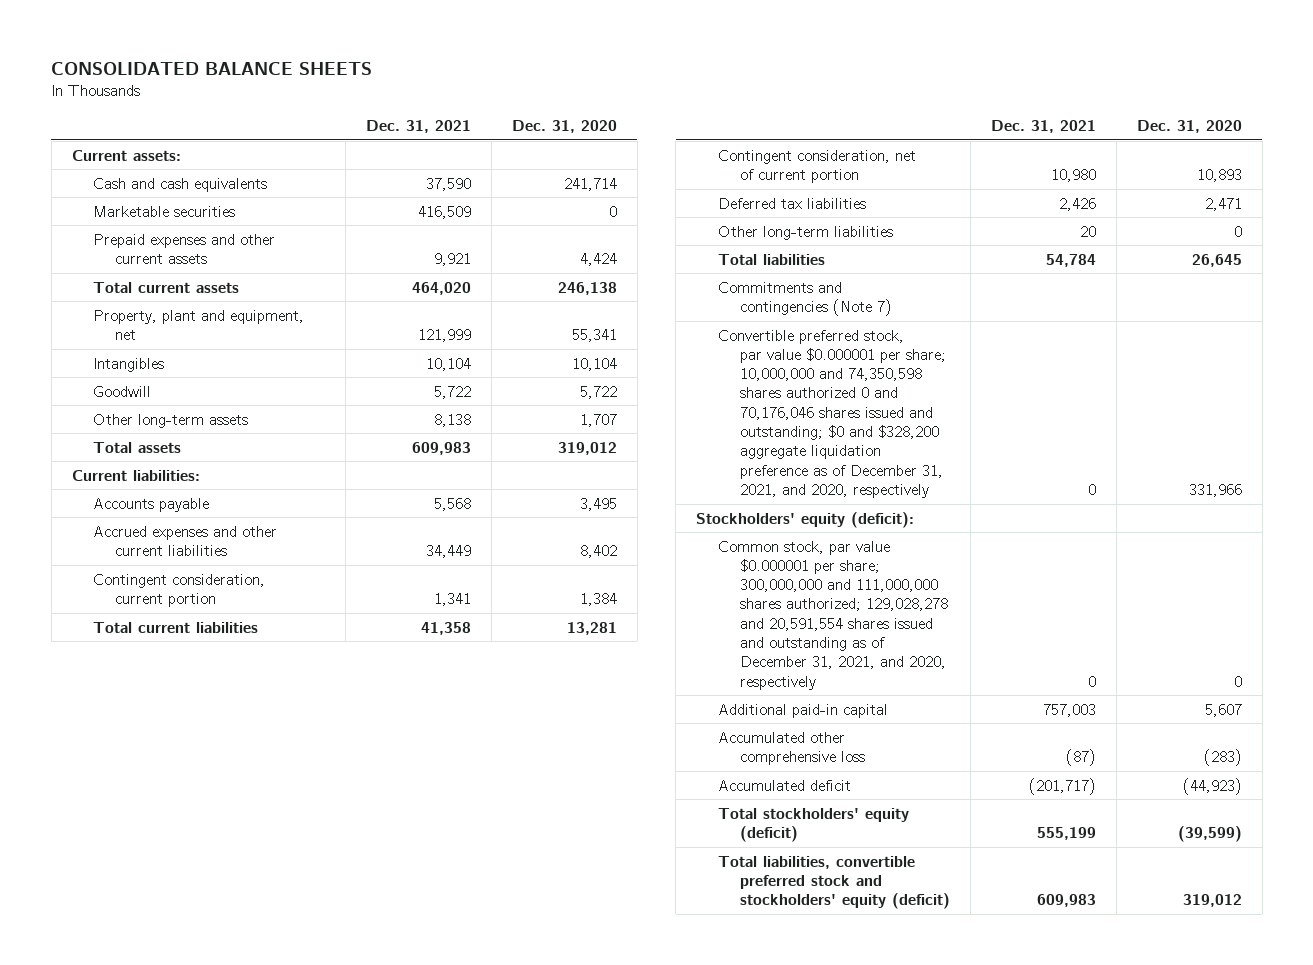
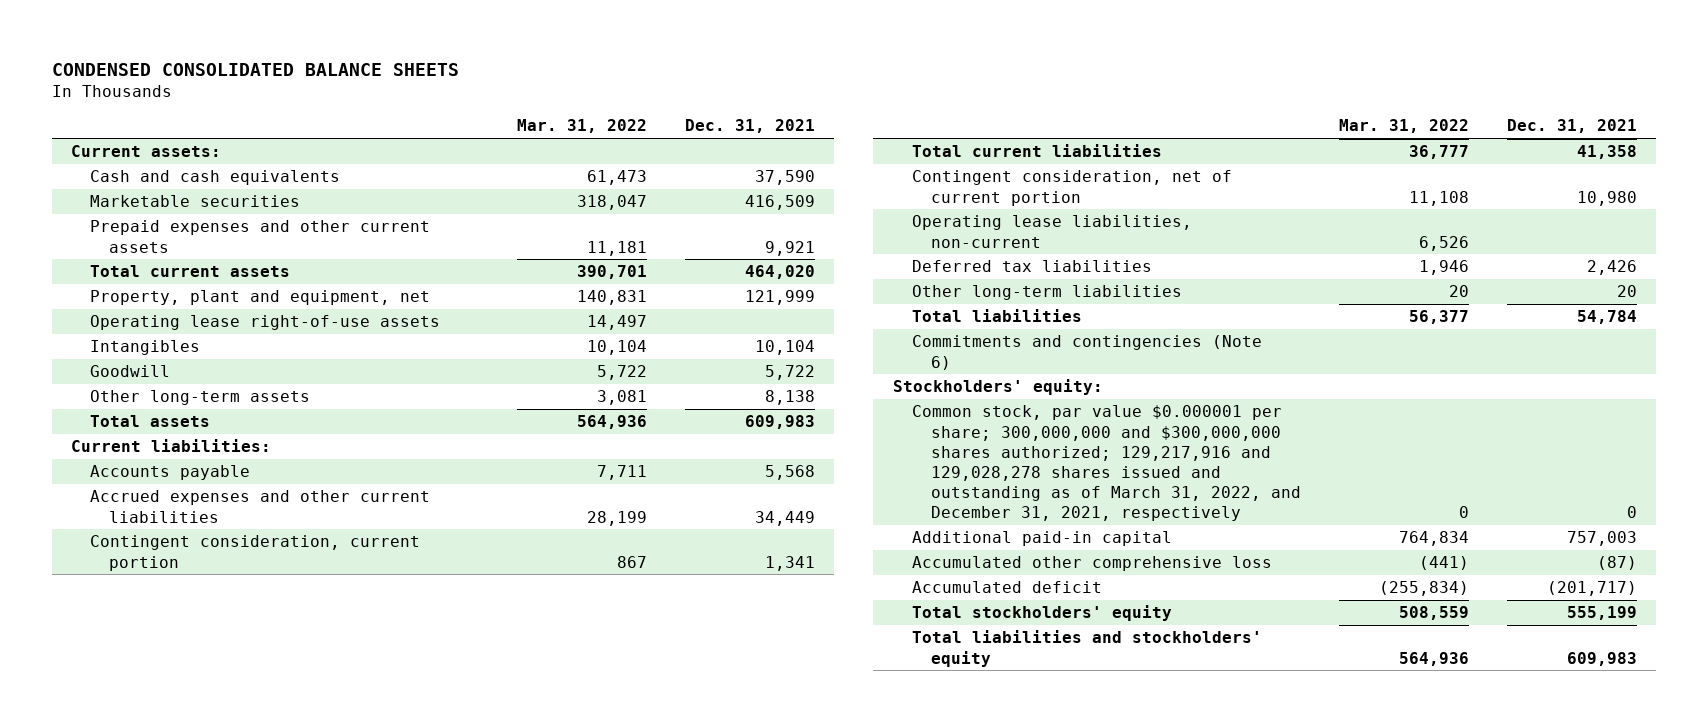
[51,62,373,76] CONSOLIDATED BALANCE SHEETS -> [51,63,459,77] CONDENSED CONSOLIDATED BALANCE SHEETS
[511,119,617,133] Dec. 31, 2020 -> none
none -> [517,119,648,134] Mar. 31, 2022
none -> [89,315,440,331] Operating lease right-of-use assets
none -> [911,215,1192,248] Operating lease liabilities, non-current
[717,329,946,498] Convertible preferred stock, par value $0.000001 per share; 10,000,000 and 74,350,598 shares authorized 0 and 70,176,046 shares issued and outstanding; $0 and $328,200 aggregate liquidation preference as of December 31, 2021, and 2020, respectively -> none
[717,281,892,316] Commitments and contingencies (Note 7) -> [911,335,1262,370] Commitments and contingencies (Note 6)
[696,511,915,528] Stockholders' equity (deficit): -> [892,379,1103,396] Stockholders' equity:
[717,540,948,690] Common stock, par value $0.000001 per share; 300,000,000 and 111,000,000 shares authorized; 129,028,278 and 20,591,554 shares issued and outstanding as of December 31, 2021, and 2020, respectively -> [911,405,1301,522] Common stock, par value $0.000001 per share; 300,000,000 and $300,000,000 shares authorized; 129,217,916 and 129,028,278 shares issued and outstanding as of March 31, 2022, and December 31, 2021, respectively
[717,807,909,842] Total stockholders' equity (deficit) -> [911,605,1172,622] Total stockholders' equity
[717,855,950,910] Total liabilities, convertible preferred stock and stockholders' equity (deficit) -> [911,630,1262,667] Total liabilities and stockholders' equity

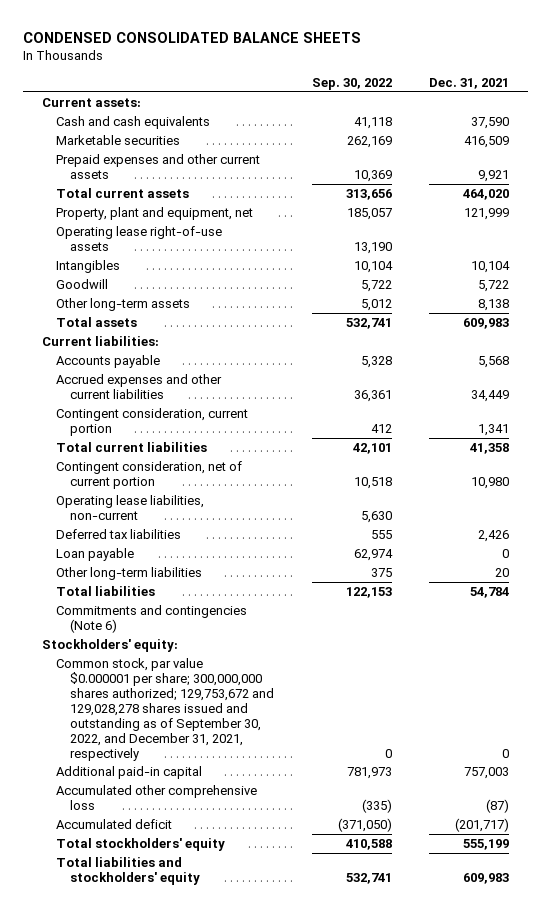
[517,119,648,134] Mar. 31, 2022 -> none
none -> [311,78,392,91] Sep. 30, 2022
none -> [56,547,135,561] Loan payable
[911,405,1301,522] Common stock, par value $0.000001 per share; 300,000,000 and $300,000,000 shares authorized; 129,217,916 and 129,028,278 shares issued and outstanding as of March 31, 2022, and December 31, 2021, respectively -> [56,657,275,761] Common stock, par value $0.000001 per share; 300,000,000 shares authorized; 129,753,672 and 129,028,278 shares issued and outstanding as of September 30, 2022, and December 31, 2021, respectively

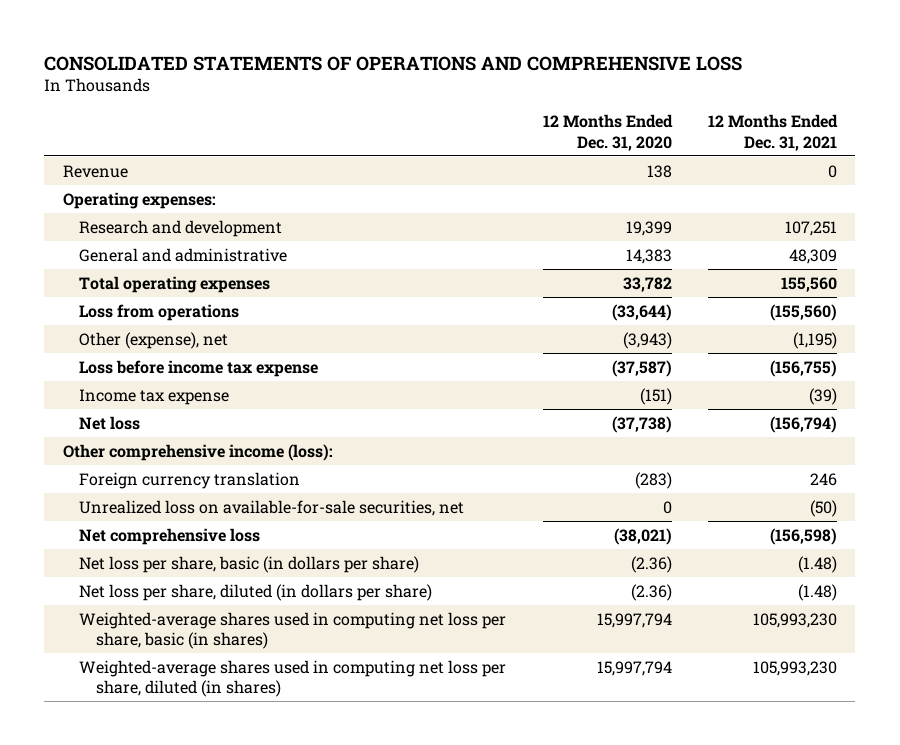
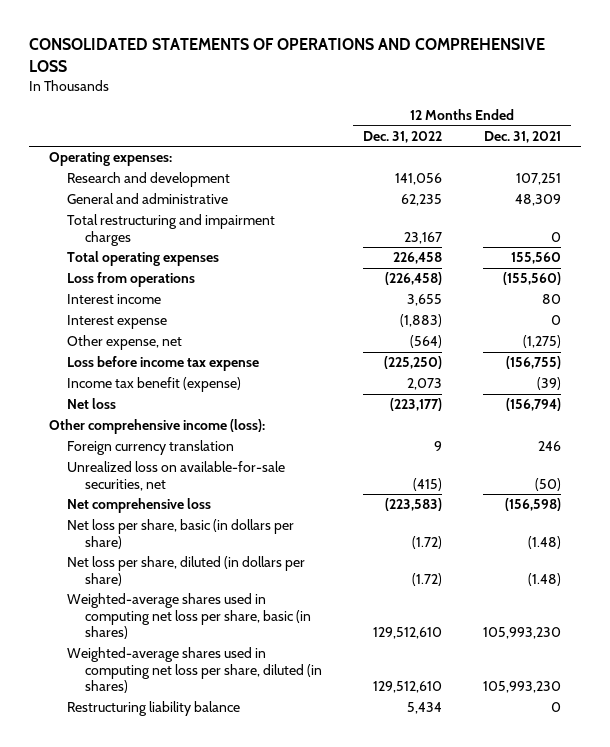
[542,114,673,151] 12 Months Ended Dec. 31, 2020 -> none
none -> [362,130,442,143] Dec. 31, 2022
[62,164,128,178] Revenue -> none
none -> [67,214,276,246] Total restructuring and impairment charges
none -> [67,294,162,305] Interest income
none -> [67,315,168,330] Interest expense
[79,331,229,349] Other (expense), net -> [67,335,183,351] Other expense, net
[793,331,838,349] (1,195) -> [522,335,561,349] (1,275)
[79,388,230,405] Income tax expense -> [67,377,242,393] Income tax benefit (expense)
none -> [67,701,241,717] Restructuring liability balance

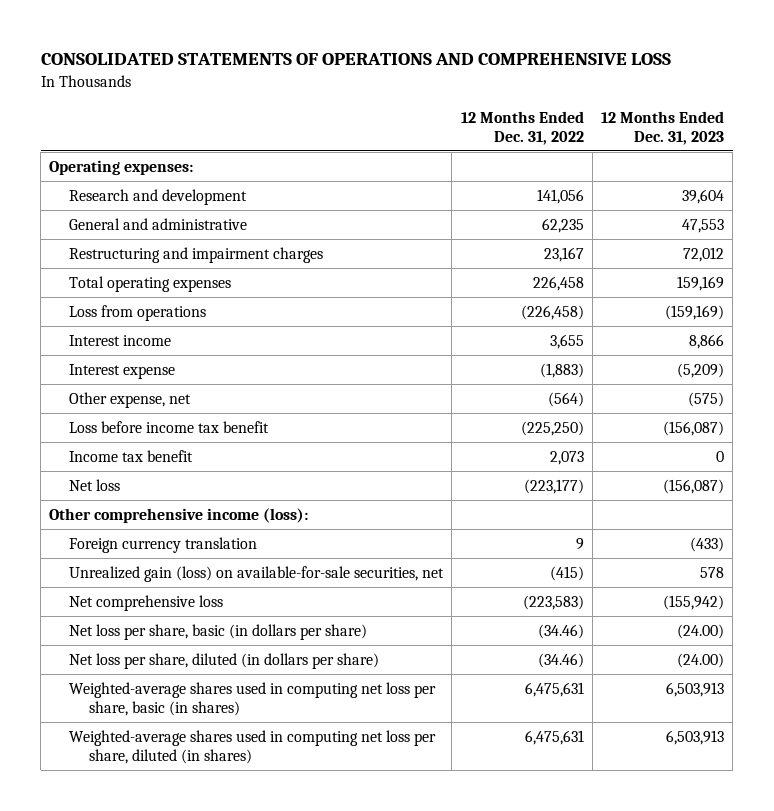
[483,130,561,143] Dec. 31, 2021 -> none
none -> [601,110,725,145] 12 Months Ended Dec. 31, 2023
[67,214,276,246] Total restructuring and impairment charges -> [69,246,324,263] Restructuring and impairment charges
[67,356,260,372] Loss before income tax expense -> [69,420,270,433] Loss before income tax benefit
[67,377,242,393] Income tax benefit (expense) -> [69,449,194,462] Income tax benefit
[67,461,286,491] Unrealized loss on available-for-sale securities, net -> [69,565,445,582] Unrealized gain (loss) on available-for-sale securities, net
[67,701,241,717] Restructuring liability balance -> none
[411,535,442,549] (1.72) -> [537,623,584,639] (34.46)
[411,572,442,586] (1.72) -> [537,652,584,668] (34.46)
[372,627,442,640] 129,512,610 -> [524,681,584,697] 6,475,631
[372,681,442,694] 129,512,610 -> [524,729,584,745] 6,475,631

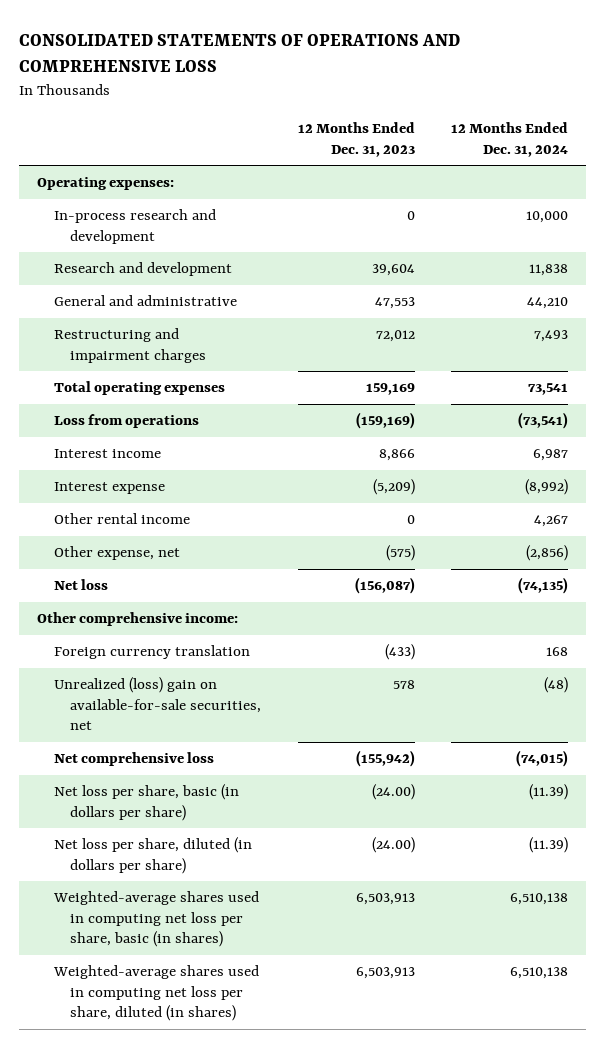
[460,110,584,145] 12 Months Ended Dec. 31, 2022 -> none
none -> [450,122,568,157] 12 Months Ended Dec. 31, 2024
none -> [53,209,216,244] In-process research and development
none -> [53,513,190,525] Other rental income
[69,420,270,433] Loss before income tax benefit -> none
[69,449,194,462] Income tax benefit -> none
[49,507,309,523] Other comprehensive income (loss): -> [37,612,239,627] Other comprehensive income:
[69,565,445,582] Unrealized gain (loss) on available-for-sale securities, net -> [53,677,262,731] Unrealized (loss) gain on available-for-sale securities, net

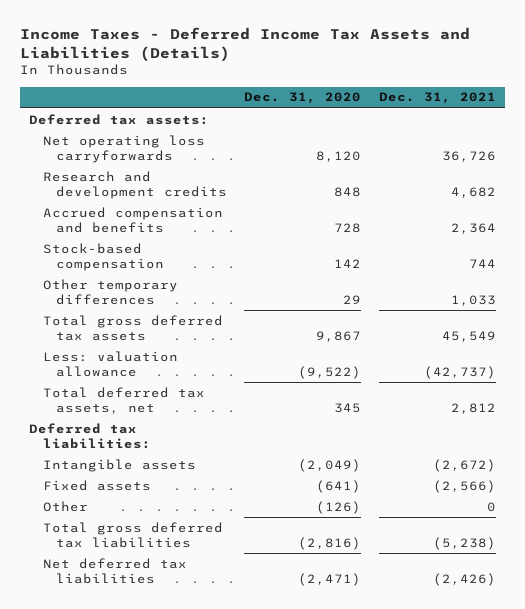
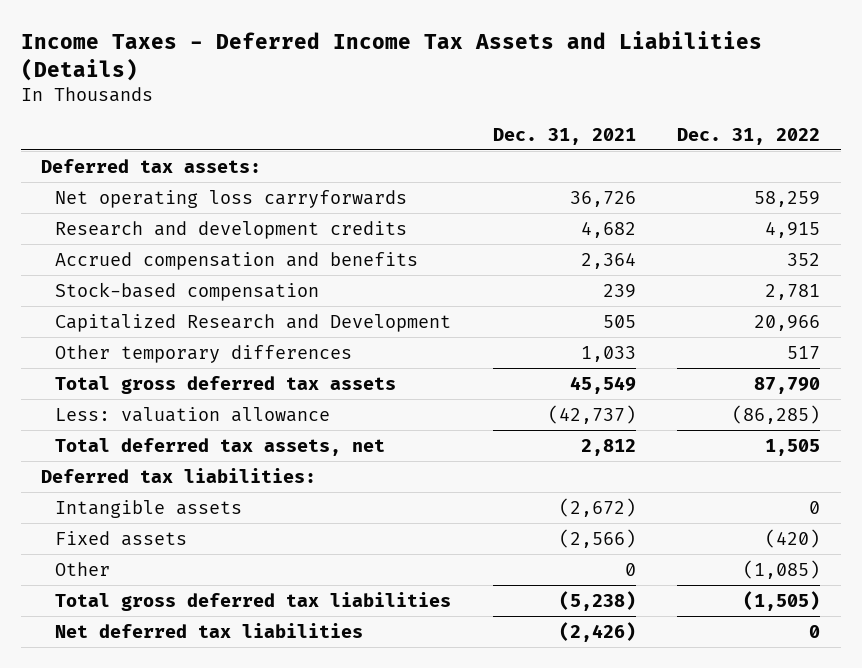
[244,92,362,105] Dec. 31, 2020 -> none
none -> [677,127,821,145] Dec. 31, 2022
[468,258,496,268] 744 -> [602,283,636,298] 239
none -> [55,313,452,332] Capitalized Research and Development

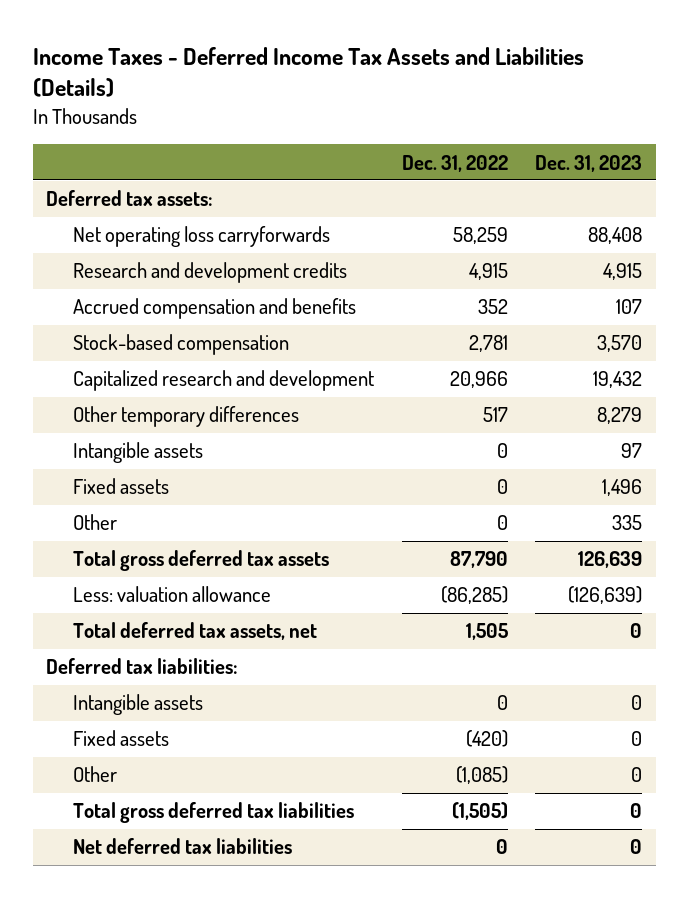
[492,127,636,145] Dec. 31, 2021 -> none
none -> [534,154,642,172] Dec. 31, 2023
[55,313,452,332] Capitalized Research and Development -> [73,370,375,392] Capitalized research and development
none -> [73,442,204,464] Intangible assets
none -> [73,478,170,495] Fixed assets
none -> [73,514,118,531] Other

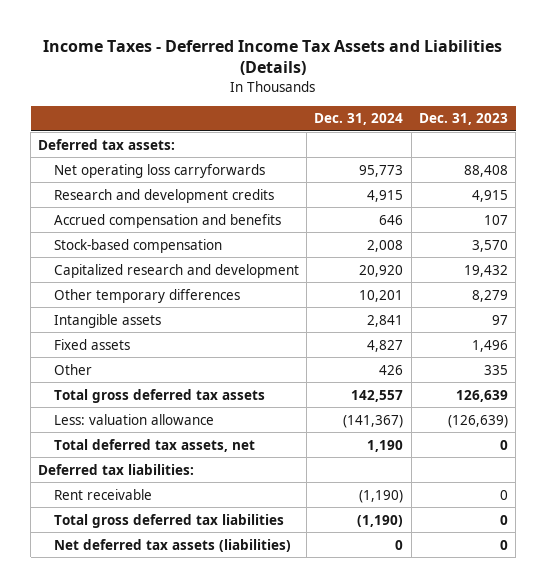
[401,154,508,172] Dec. 31, 2022 -> none
none -> [314,113,404,126] Dec. 31, 2024
[73,694,204,716] Intangible assets -> none
[73,730,170,747] Fixed assets -> none
[73,766,118,783] Other -> none
none -> [53,488,152,500] Rent receivable
[73,838,293,855] Net deferred tax liabilities -> [53,538,291,552] Net deferred tax assets (liabilities)

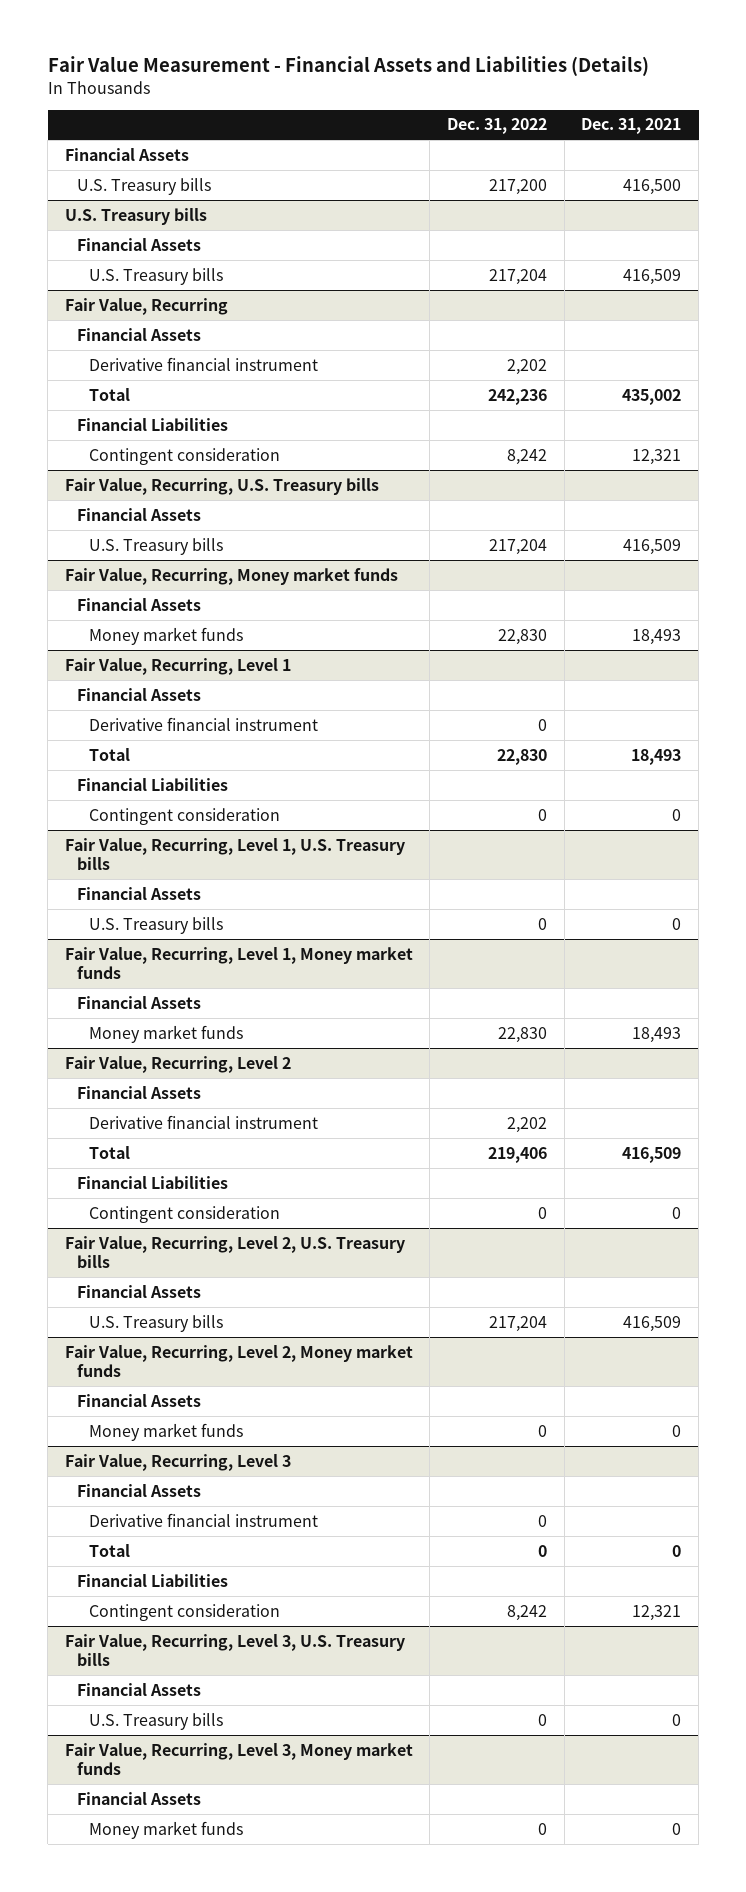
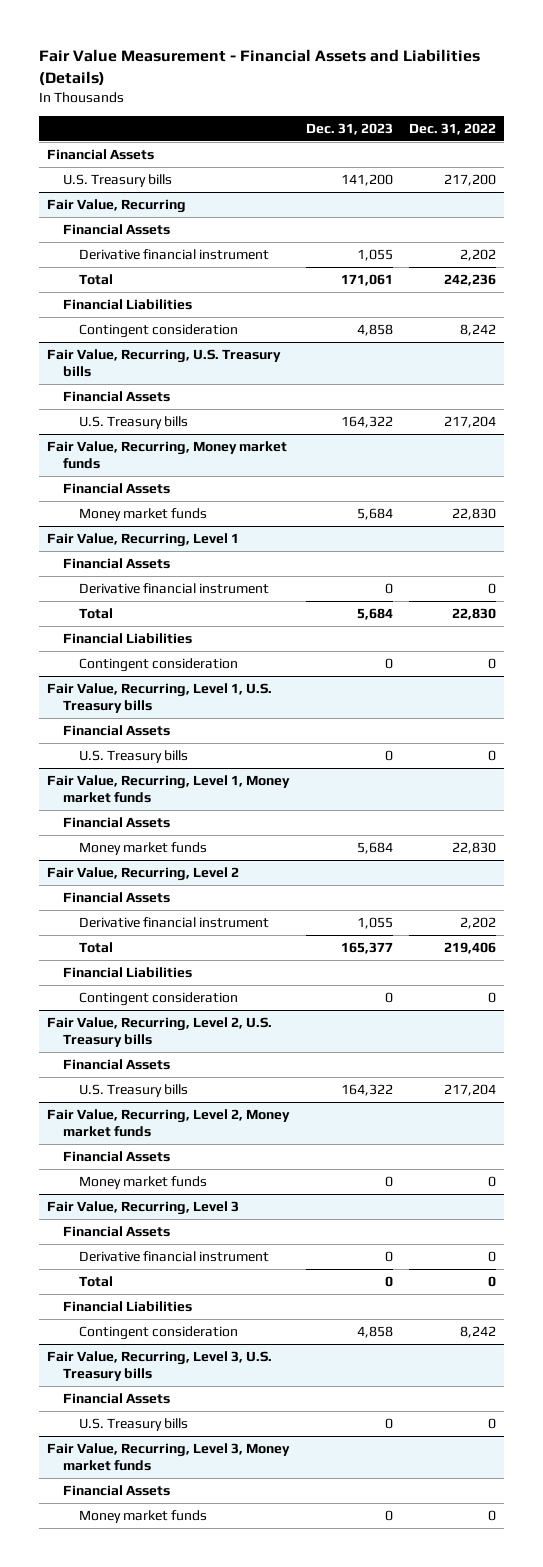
[581,118,682,135] Dec. 31, 2021 -> none
none -> [305,123,393,136] Dec. 31, 2023
[64,207,207,225] U.S. Treasury bills -> none
[76,237,201,251] Financial Assets -> none
[89,267,224,285] U.S. Treasury bills -> none

